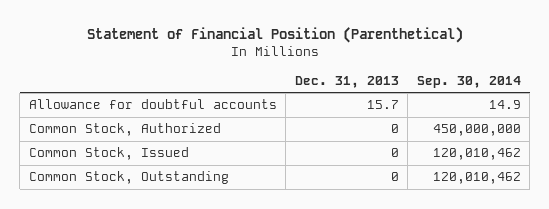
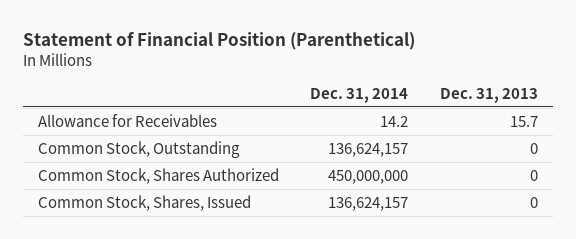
[416,75,521,88] Sep. 30, 2014 -> none
none -> [310,88,409,104] Dec. 31, 2014
[28,123,221,137] Common Stock, Authorized -> none
[28,147,189,161] Common Stock, Issued -> none
[28,99,277,110] Allowance for doubtful accounts -> [38,113,218,127] Allowance for Receivables
none -> [38,167,280,184] Common Stock, Shares Authorized
none -> [38,194,252,211] Common Stock, Shares, Issued

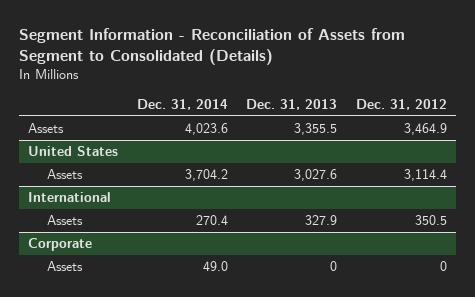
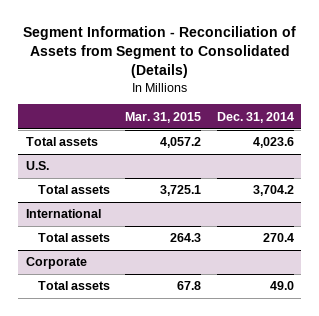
[246,99,338,111] Dec. 31, 2013 -> none
[355,99,447,111] Dec. 31, 2012 -> none
none -> [125,111,202,123] Mar. 31, 2015
[28,123,65,134] Assets -> [25,137,98,147] Total assets
[28,146,119,157] United States -> [25,161,49,171] U.S.
[47,169,84,180] Assets -> [38,185,111,195] Total assets
[47,215,84,226] Assets -> [38,233,111,243] Total assets
[47,261,84,272] Assets -> [38,281,111,291] Total assets

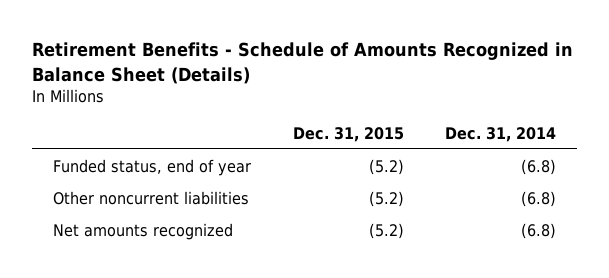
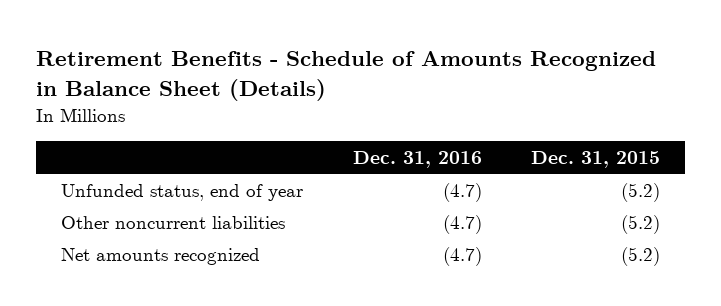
[445,126,557,142] Dec. 31, 2014 -> none
none -> [352,150,482,168] Dec. 31, 2016
[52,158,251,176] Funded status, end of year -> [61,183,304,201] Unfunded status, end of year

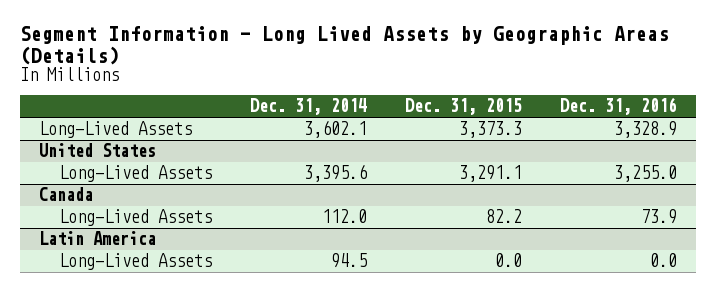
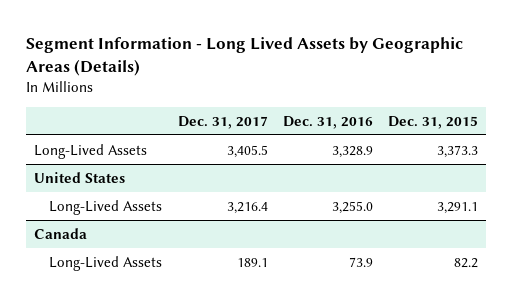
[250,98,368,116] Dec. 31, 2014 -> none
none -> [177,115,268,129] Dec. 31, 2017
[38,231,156,246] Latin America -> none
[59,253,213,271] Long-Lived Assets -> none

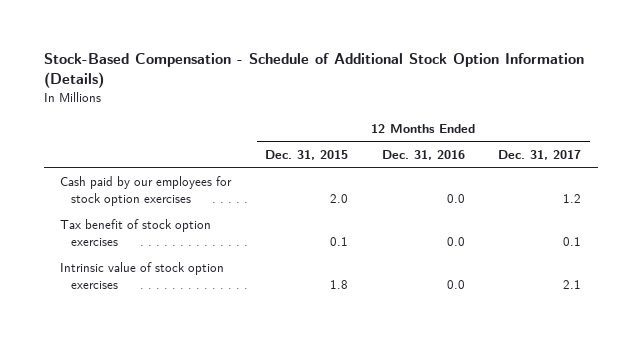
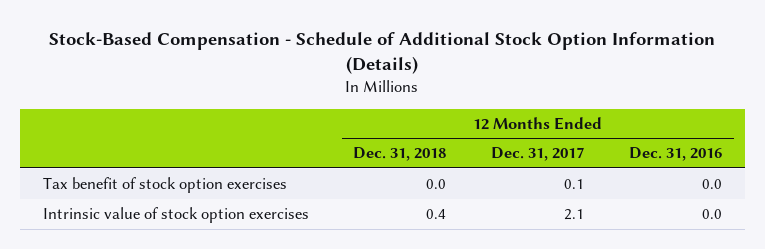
[264,149,348,160] Dec. 31, 2015 -> none
none -> [353,147,447,162] Dec. 31, 2018
[60,175,233,206] Cash paid by our employees for stock option exercises -> none

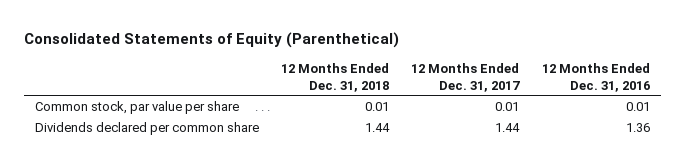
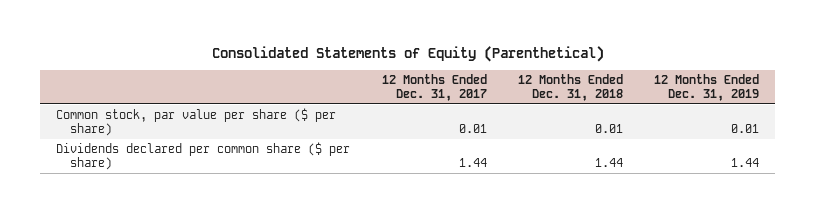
[541,62,650,92] 12 Months Ended Dec. 31, 2016 -> none
none -> [654,74,760,101] 12 Months Ended Dec. 31, 2019
[34,101,239,115] Common stock, par value per share -> [56,108,337,136] Common stock, par value per share ($ per share)
[34,122,259,136] Dividends declared per common share -> [56,142,351,170] Dividends declared per common share ($ per share)

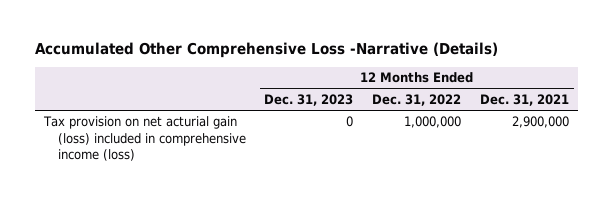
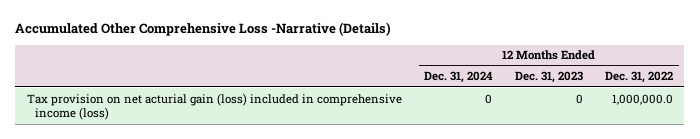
[479,93,569,106] Dec. 31, 2021 -> none
none -> [424,71,494,84] Dec. 31, 2024
[404,116,462,129] 1,000,000 -> [612,93,674,105] 1,000,000.0

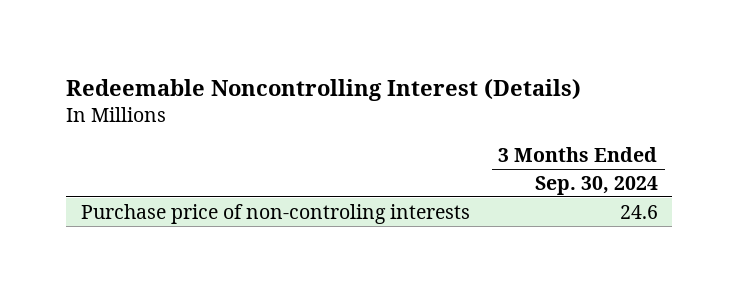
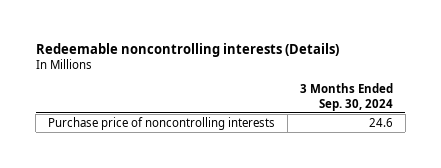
[66,79,582,102] Redeemable Noncontrolling Interest (Details) -> [35,42,339,57] Redeemable noncontrolling interests (Details)
[80,203,470,224] Purchase price of non-controling interests -> [48,117,276,131] Purchase price of noncontrolling interests

